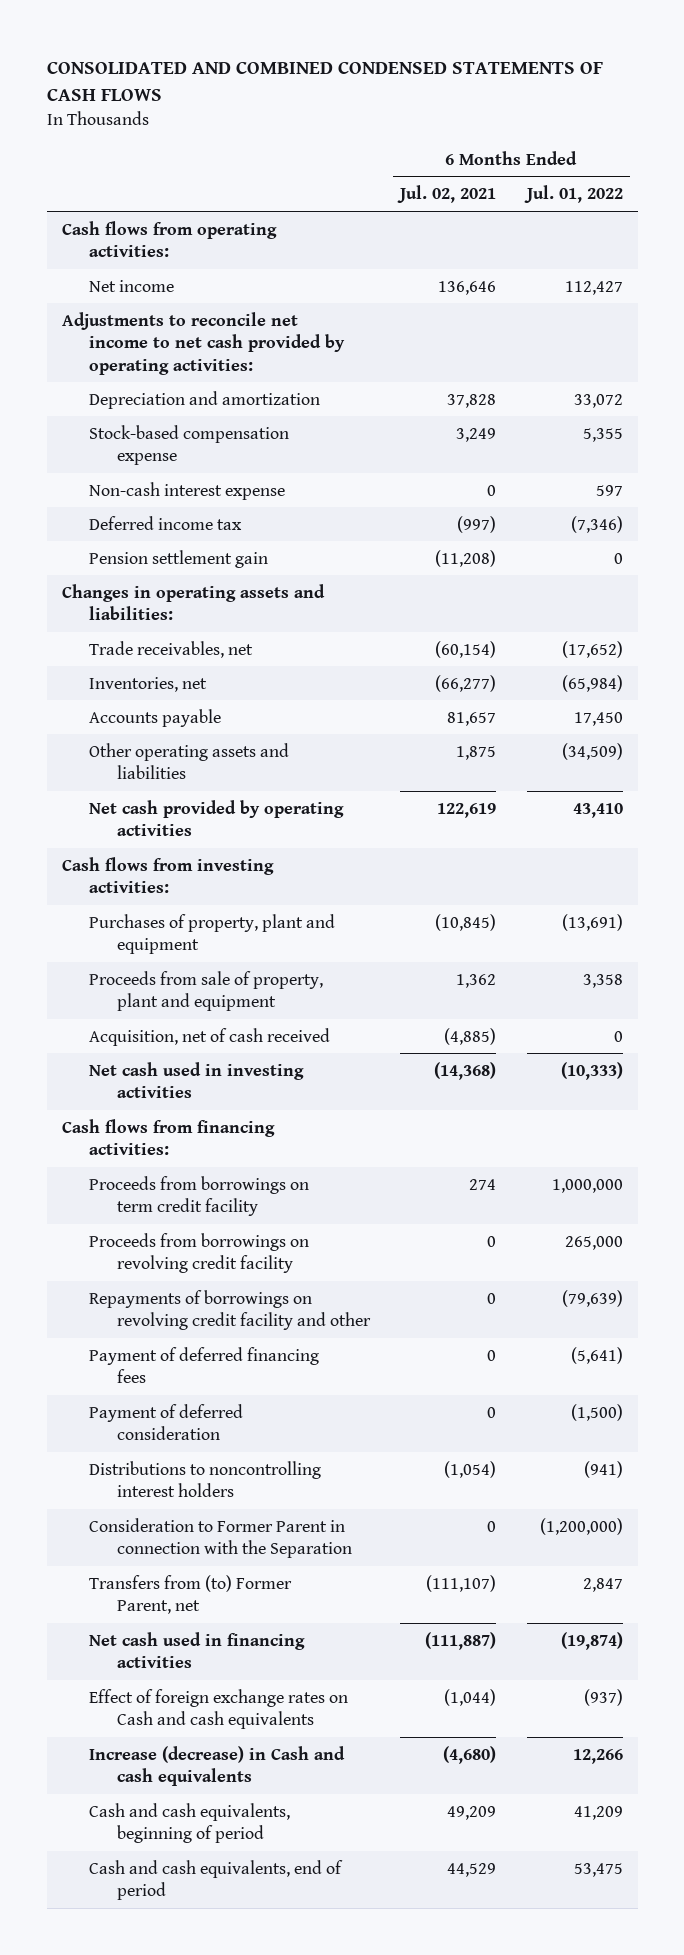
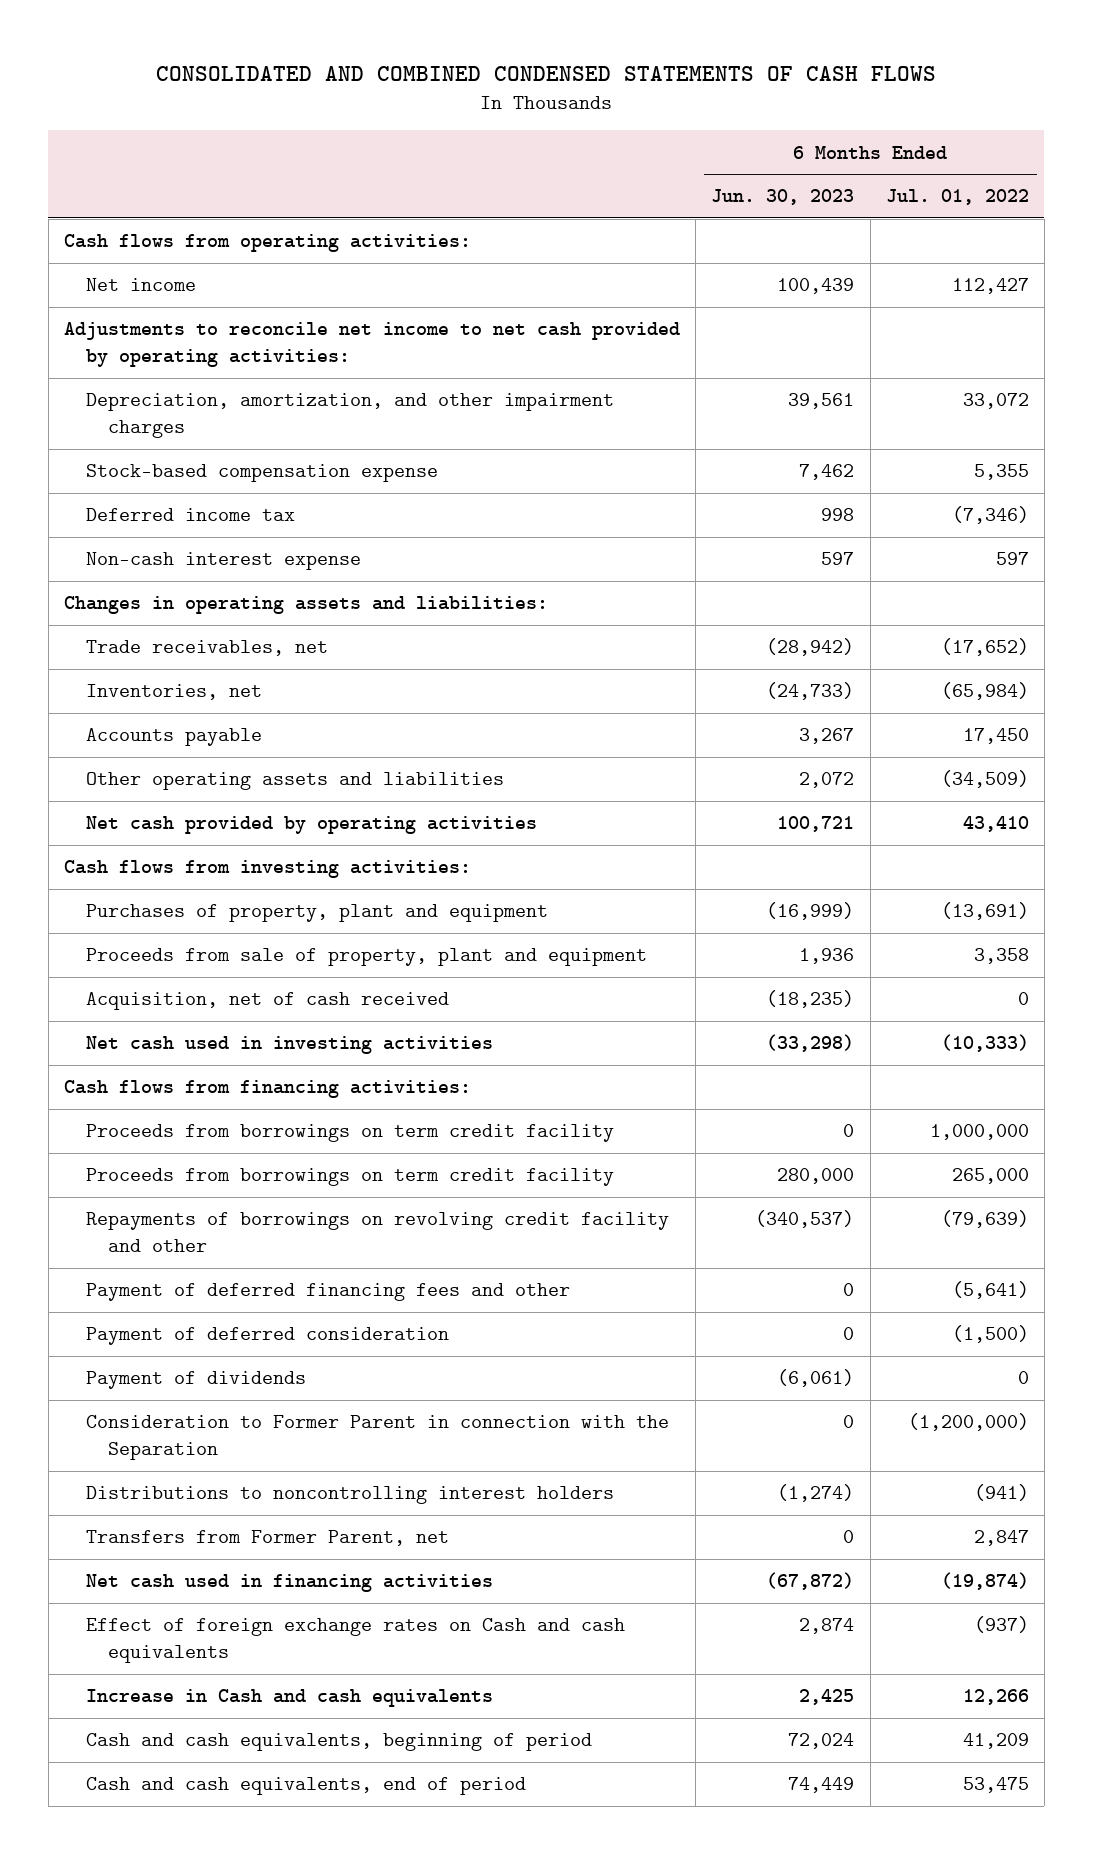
[397,185,497,204] Jul. 02, 2021 -> none
none -> [711,189,855,206] Jun. 30, 2023
[89,390,321,409] Depreciation and amortization -> [86,393,615,439] Depreciation, amortization, and other impairment charges
[89,549,269,568] Pension settlement gain -> none
[89,481,286,500] Non-cash interest expense -> [86,552,362,571] Non-cash interest expense
[89,1232,310,1274] Proceeds from borrowings on revolving credit facility -> [86,1168,615,1187] Proceeds from borrowings on term credit facility
[89,1346,320,1384] Payment of deferred financing fees -> [86,1283,571,1302] Payment of deferred financing fees and other
none -> [86,1371,307,1390] Payment of dividends
[89,1460,322,1498] Distributions to noncontrolling interest holders -> [86,1486,615,1505] Distributions to noncontrolling interest holders
[89,1574,293,1615] Transfers from (to) Former Parent, net -> [86,1530,450,1547] Transfers from Former Parent, net
[89,1745,346,1787] Increase (decrease) in Cash and cash equivalents -> [86,1689,494,1708] Increase in Cash and cash equivalents

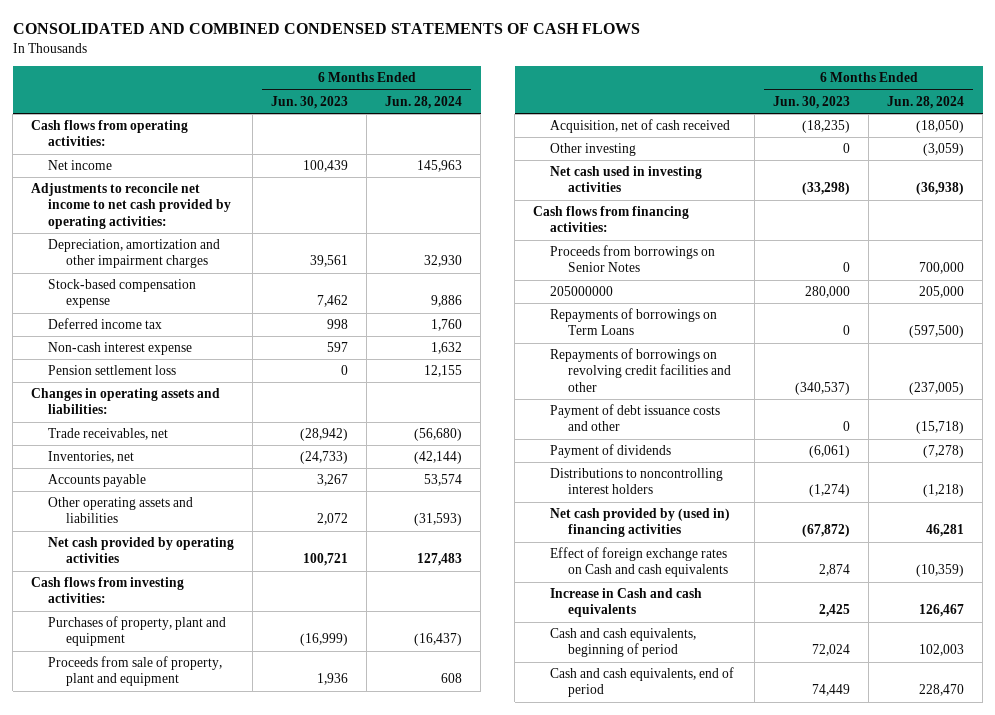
[885,189,1029,206] Jul. 01, 2022 -> none
none -> [385,95,463,109] Jun. 28, 2024
[86,393,615,439] Depreciation, amortization, and other impairment charges -> [48,239,221,269] Depreciation, amortization and other impairment charges
none -> [48,365,177,376] Pension settlement loss
none -> [550,143,637,157] Other investing
[86,1327,450,1346] Payment of deferred consideration -> none
[86,1124,615,1143] Proceeds from borrowings on term credit facility -> [550,245,716,273] Proceeds from borrowings on Senior Notes
[86,1168,615,1187] Proceeds from borrowings on term credit facility -> [550,286,614,297] 205000000
none -> [550,308,718,336] Repayments of borrowings on Term Loans
[86,1212,670,1253] Repayments of borrowings on revolving credit facility and other -> [550,348,731,392] Repayments of borrowings on revolving credit facilities and other
[86,1283,571,1302] Payment of deferred financing fees and other -> [550,404,721,432] Payment of debt issuance costs and other
[86,1415,670,1461] Consideration to Former Parent in connection with the Separation -> none
[86,1530,450,1547] Transfers from Former Parent, net -> none
[86,1574,494,1593] Net cash used in financing activities -> [550,508,731,538] Net cash provided by (used in) financing activities

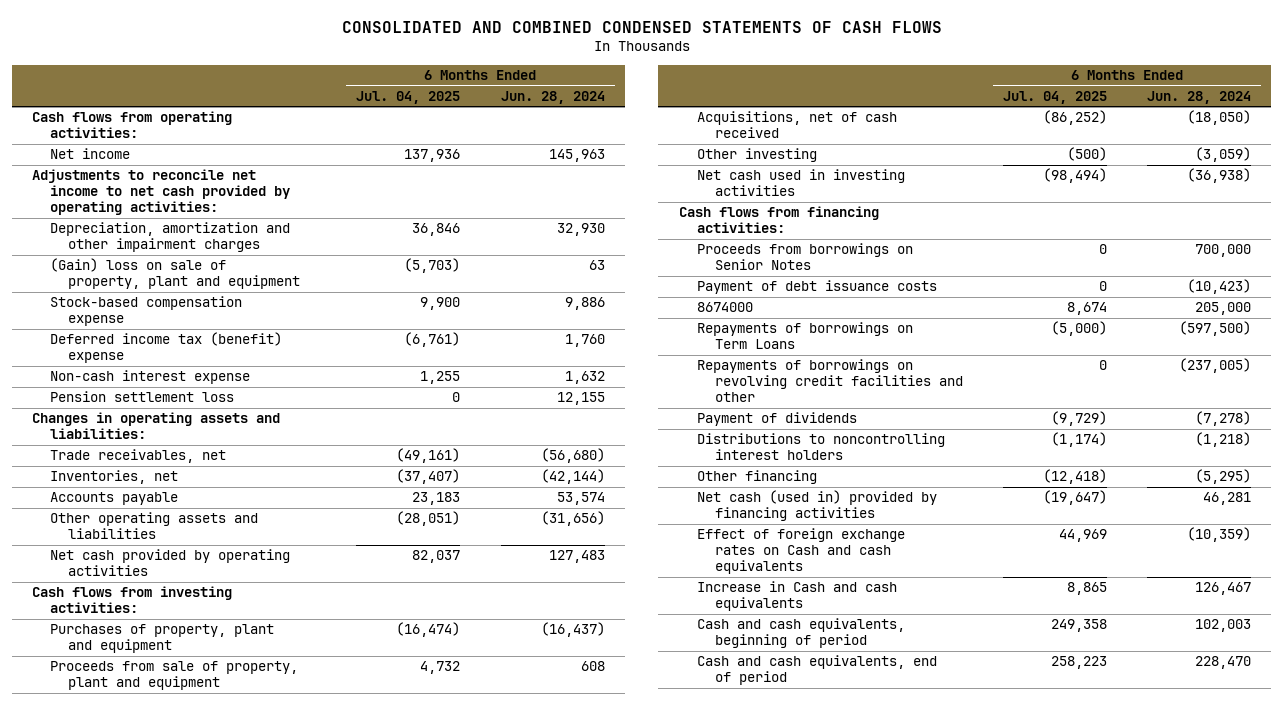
[271,95,349,109] Jun. 30, 2023 -> none
none -> [356,90,461,104] Jul. 04, 2025
none -> [50,258,301,290] (Gain) loss on sale of property, plant and equipment
[48,318,163,330] Deferred income tax -> [50,332,283,364] Deferred income tax (benefit) expense
[414,513,463,527] (31,593) -> [540,511,605,527] (31,656)
[550,119,731,134] Acquisition, net of cash received -> [696,111,897,139] Acquisitions, net of cash received
none -> [696,280,937,295] Payment of debt issuance costs
[550,286,614,297] 205000000 -> [696,302,753,313] 8674000
[550,404,721,432] Payment of debt issuance costs and other -> none
none -> [696,470,817,485] Other financing
[550,508,731,538] Net cash provided by (used in) financing activities -> [696,490,937,522] Net cash (used in) provided by financing activities

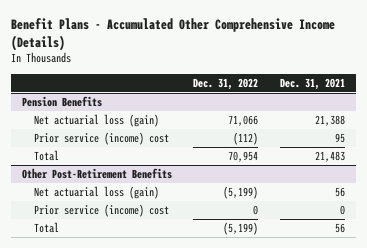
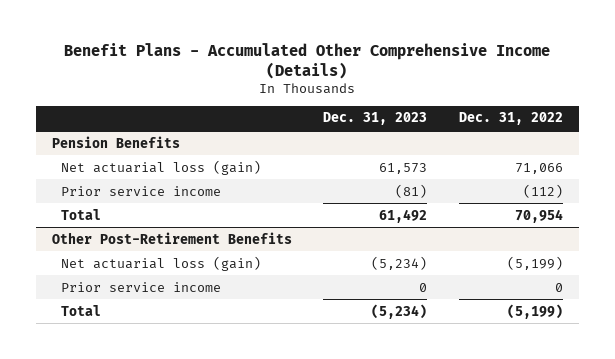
[280,77,346,90] Dec. 31, 2021 -> none
none -> [323,112,428,126] Dec. 31, 2023
[33,132,169,146] Prior service (income) cost -> [61,185,222,196] Prior service income
[33,204,169,218] Prior service (income) cost -> [61,281,222,292] Prior service income

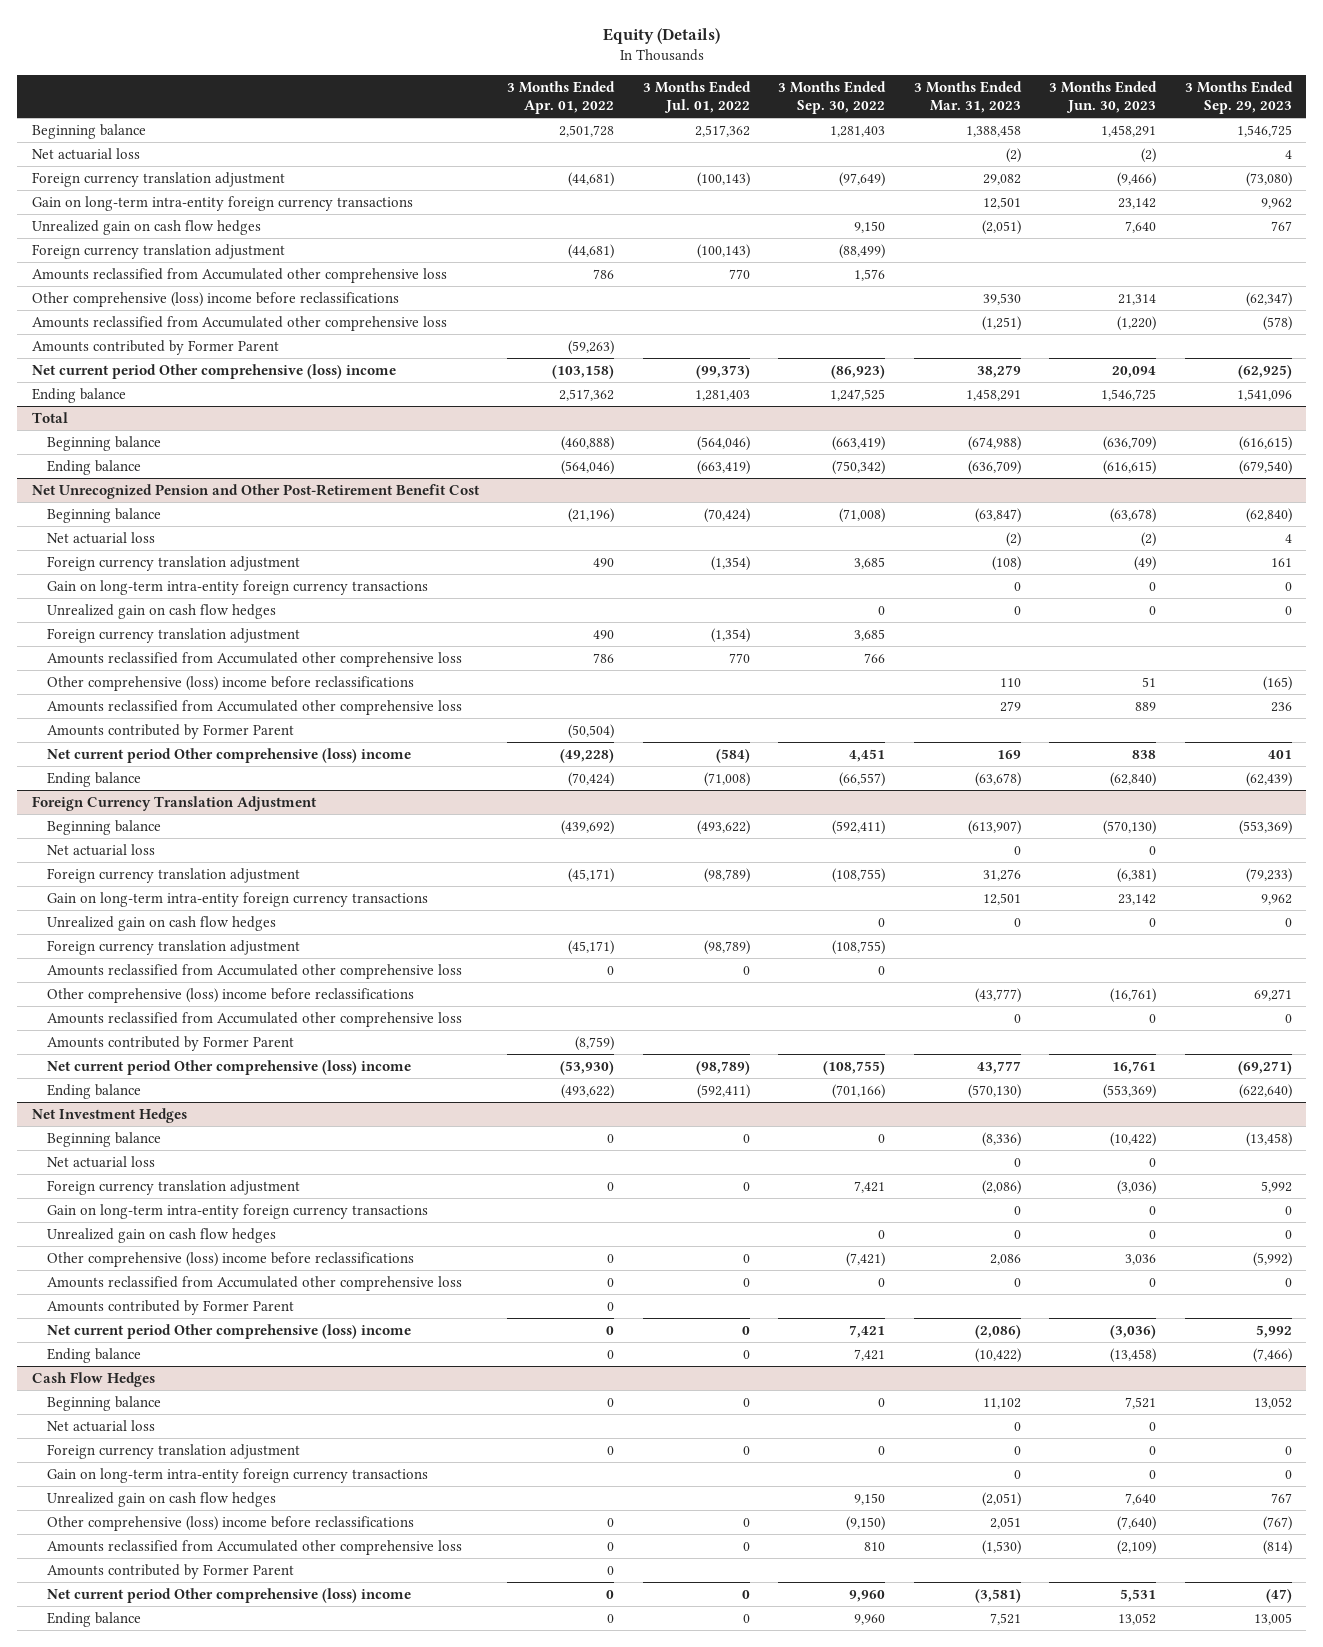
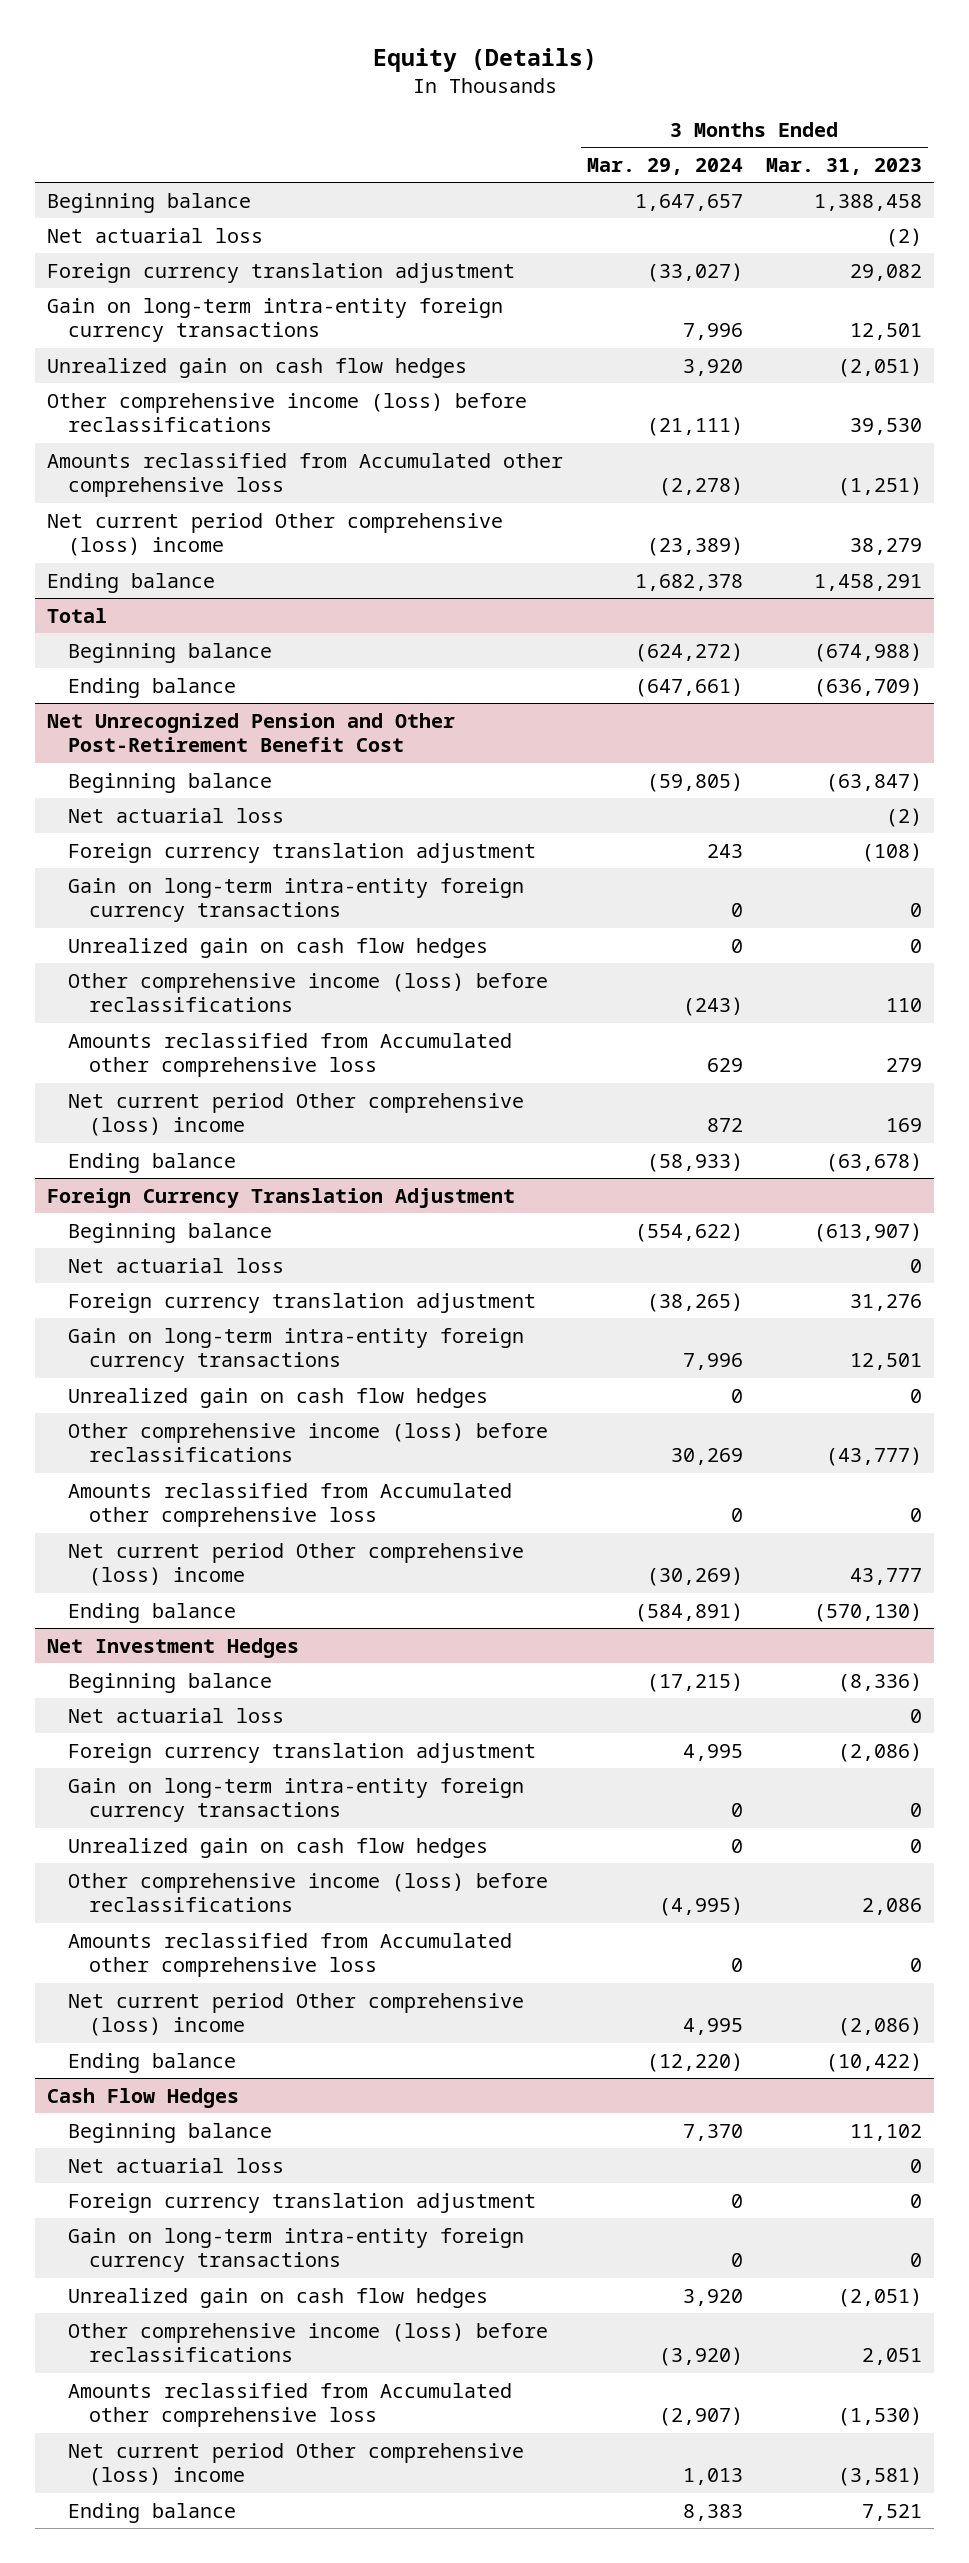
[507,81,616,114] 3 Months Ended Apr. 01, 2022 -> none
[642,81,751,113] 3 Months Ended Jul. 01, 2022 -> none
[778,81,887,114] 3 Months Ended Sep. 30, 2022 -> none
[1049,81,1158,113] 3 Months Ended Jun. 30, 2023 -> none
[1184,81,1293,114] 3 Months Ended Sep. 29, 2023 -> none
none -> [586,158,743,176] Mar. 29, 2024
[31,243,285,259] Foreign currency translation adjustment -> none
[31,267,447,283] Amounts reclassified from Accumulated other comprehensive loss -> none
[31,291,399,307] Other comprehensive (loss) income before reclassifications -> [46,392,527,433] Other comprehensive income (loss) before reclassifications
[31,339,279,355] Amounts contributed by Former Parent -> none
[46,627,300,643] Foreign currency translation adjustment -> none
[46,651,462,667] Amounts reclassified from Accumulated other comprehensive loss -> none
[46,675,414,691] Other comprehensive (loss) income before reclassifications -> [67,972,548,1013] Other comprehensive income (loss) before reclassifications
[46,723,294,739] Amounts contributed by Former Parent -> none
[46,939,300,955] Foreign currency translation adjustment -> none
[46,963,462,979] Amounts reclassified from Accumulated other comprehensive loss -> none
[46,987,414,1003] Other comprehensive (loss) income before reclassifications -> [67,1422,548,1463] Other comprehensive income (loss) before reclassifications
[46,1035,294,1051] Amounts contributed by Former Parent -> none
[46,1251,414,1267] Other comprehensive (loss) income before reclassifications -> [67,1872,548,1913] Other comprehensive income (loss) before reclassifications
[46,1299,294,1315] Amounts contributed by Former Parent -> none
[46,1515,414,1531] Other comprehensive (loss) income before reclassifications -> [67,2322,548,2363] Other comprehensive income (loss) before reclassifications
[46,1563,294,1579] Amounts contributed by Former Parent -> none

